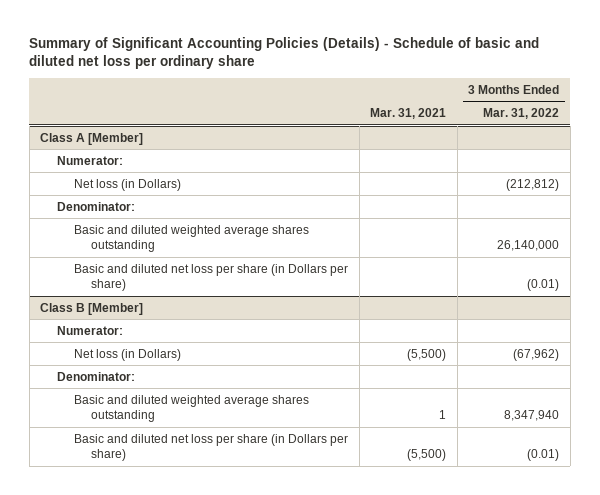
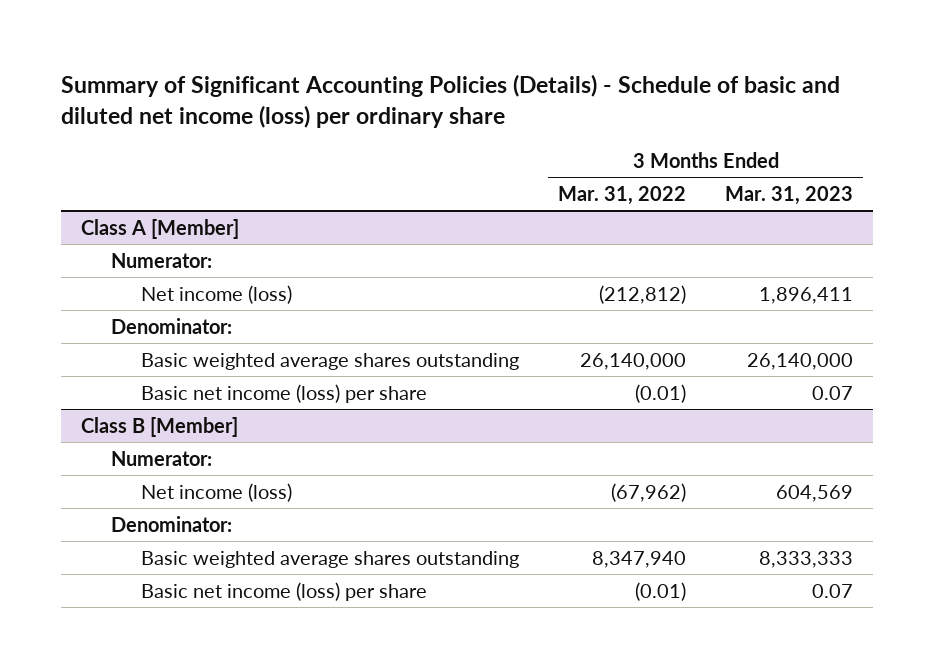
[29,36,540,70] Summary of Significant Accounting Policies (Details) - Schedule of basic and diluted net loss per ordinary share -> [61,73,841,128] Summary of Significant Accounting Policies (Details) - Schedule of basic and diluted net income (loss) per ordinary share
[370,108,447,120] Mar. 31, 2021 -> none
none -> [725,185,854,205] Mar. 31, 2023
[74,178,182,191] Net loss (in Dollars) -> [141,284,293,304] Net income (loss)
[74,224,310,253] Basic and diluted weighted average shares outstanding -> [141,352,520,370] Basic weighted average shares outstanding
[74,263,349,292] Basic and diluted net loss per share (in Dollars per share) -> [141,383,428,403] Basic net income (loss) per share
[74,348,182,361] Net loss (in Dollars) -> [141,482,293,502] Net income (loss)
[74,394,310,423] Basic and diluted weighted average shares outstanding -> [141,550,520,568] Basic weighted average shares outstanding
[74,433,349,462] Basic and diluted net loss per share (in Dollars per share) -> [141,581,428,601] Basic net income (loss) per share

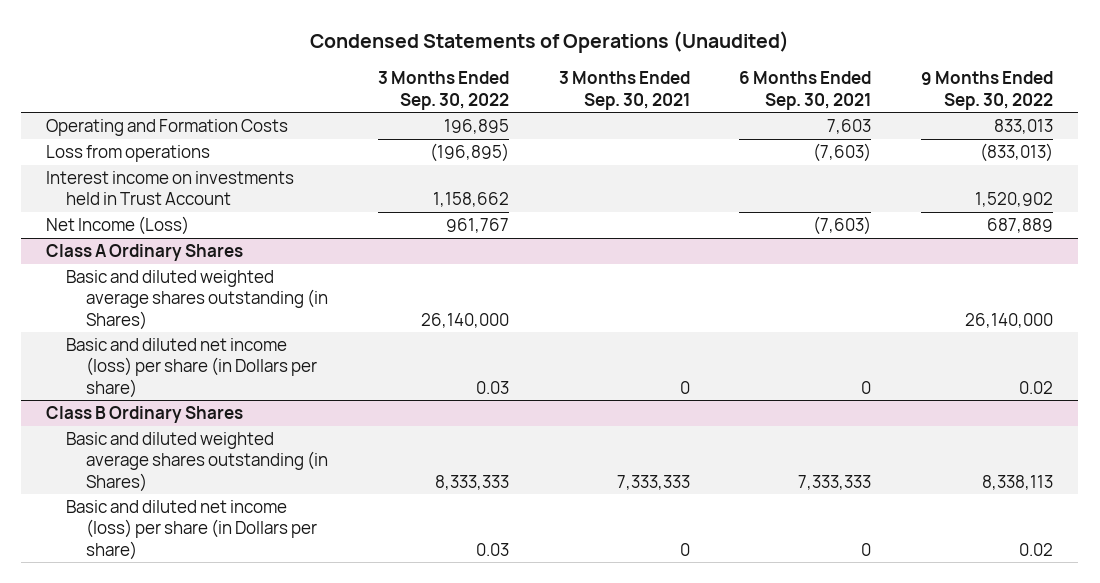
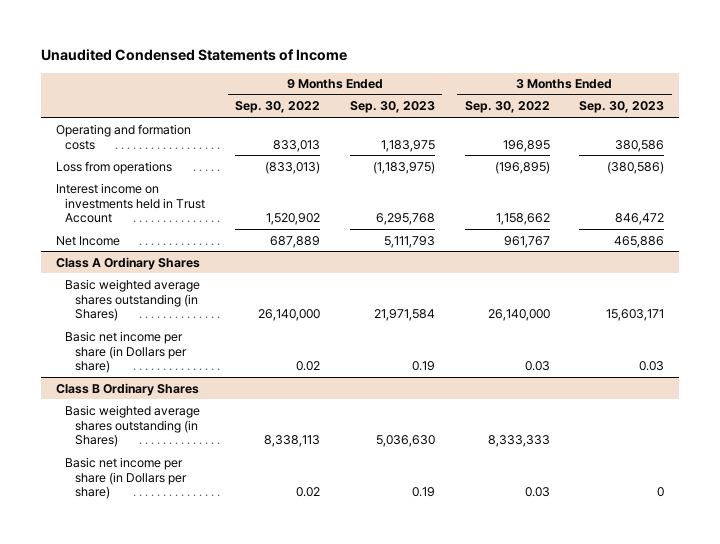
[309,30,789,53] Condensed Statements of Operations (Unaudited) -> [40,49,347,62] Unaudited Condensed Statements of Income
[558,71,690,110] 3 Months Ended Sep. 30, 2021 -> none
[739,71,872,110] 6 Months Ended Sep. 30, 2021 -> none
none -> [349,101,435,114] Sep. 30, 2023
none -> [579,101,665,114] Sep. 30, 2023
[46,119,289,137] Operating and Formation Costs -> [55,123,191,150] Operating and formation costs
[46,216,190,236] Net Income (Loss) -> [55,235,120,246] Net Income
[66,270,328,330] Basic and diluted weighted average shares outstanding (in Shares) -> [65,278,201,322] Basic weighted average shares outstanding (in Shares)
[66,338,317,398] Basic and diluted net income (loss) per share (in Dollars per share) -> [65,330,187,374] Basic net income per share (in Dollars per share)
[66,432,328,492] Basic and diluted weighted average shares outstanding (in Shares) -> [65,404,201,448] Basic weighted average shares outstanding (in Shares)
[66,500,317,560] Basic and diluted net income (loss) per share (in Dollars per share) -> [65,456,187,500] Basic net income per share (in Dollars per share)

